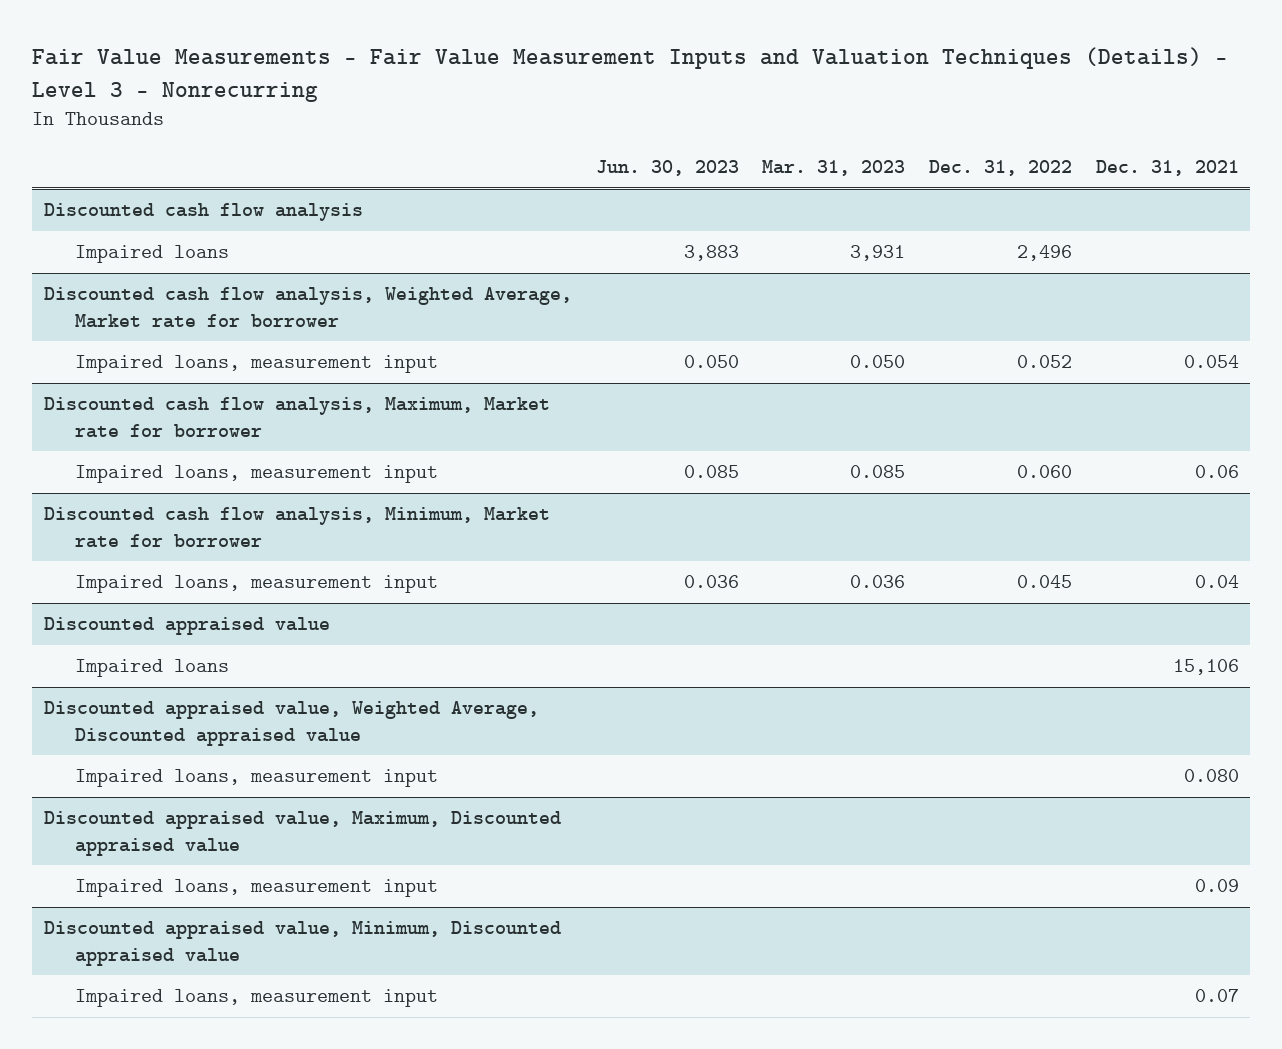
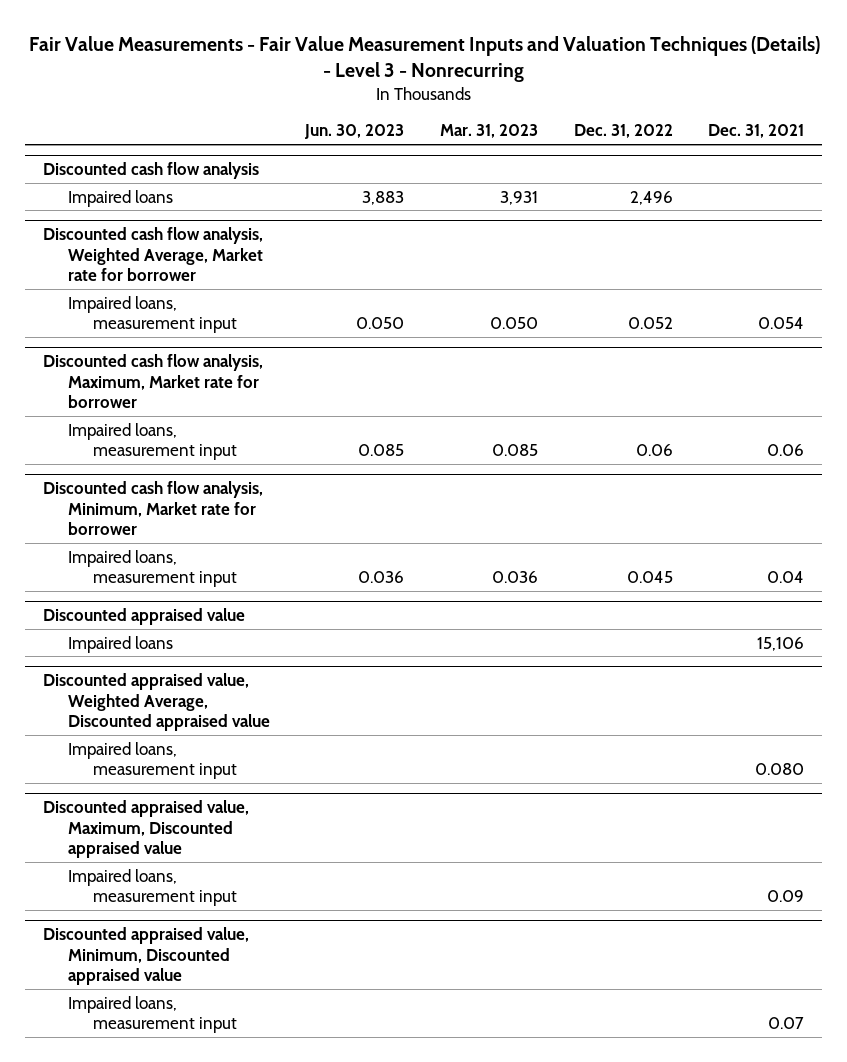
[1016,465,1072,479] 0.060 -> [635,444,673,457] 0.06

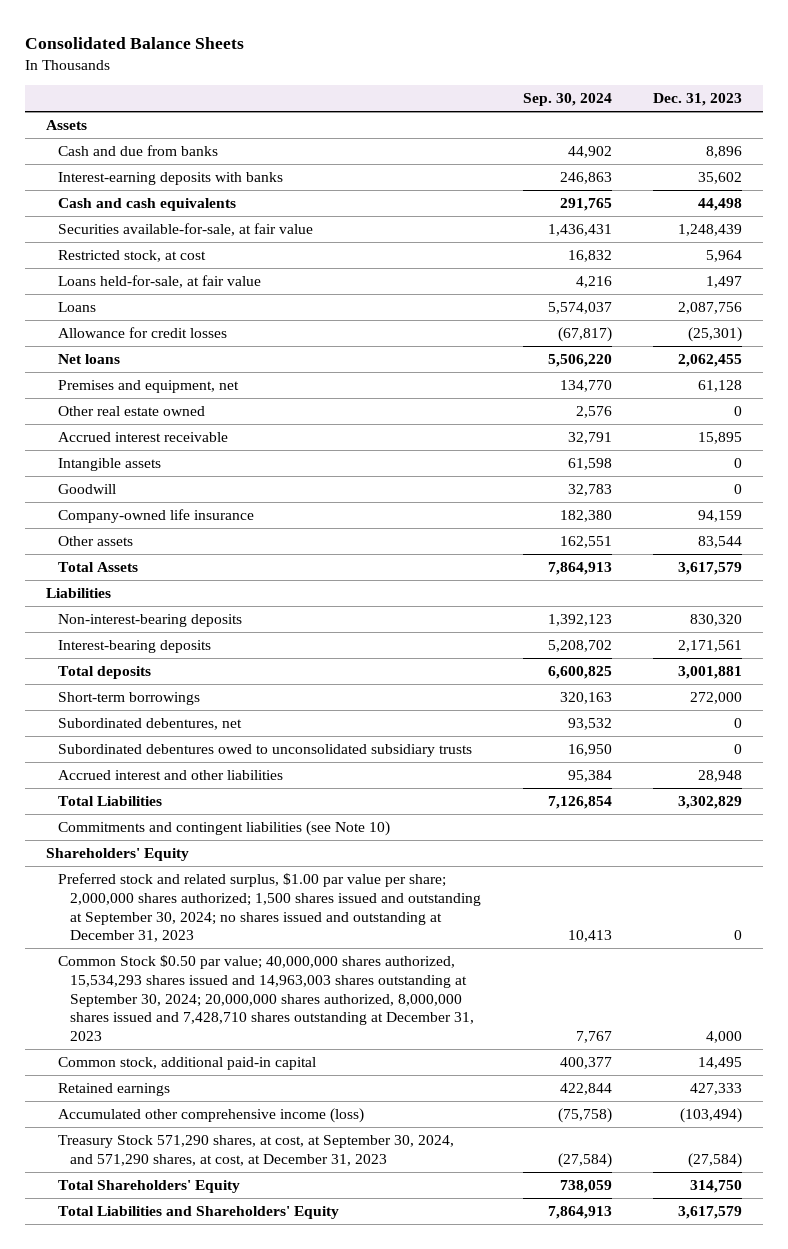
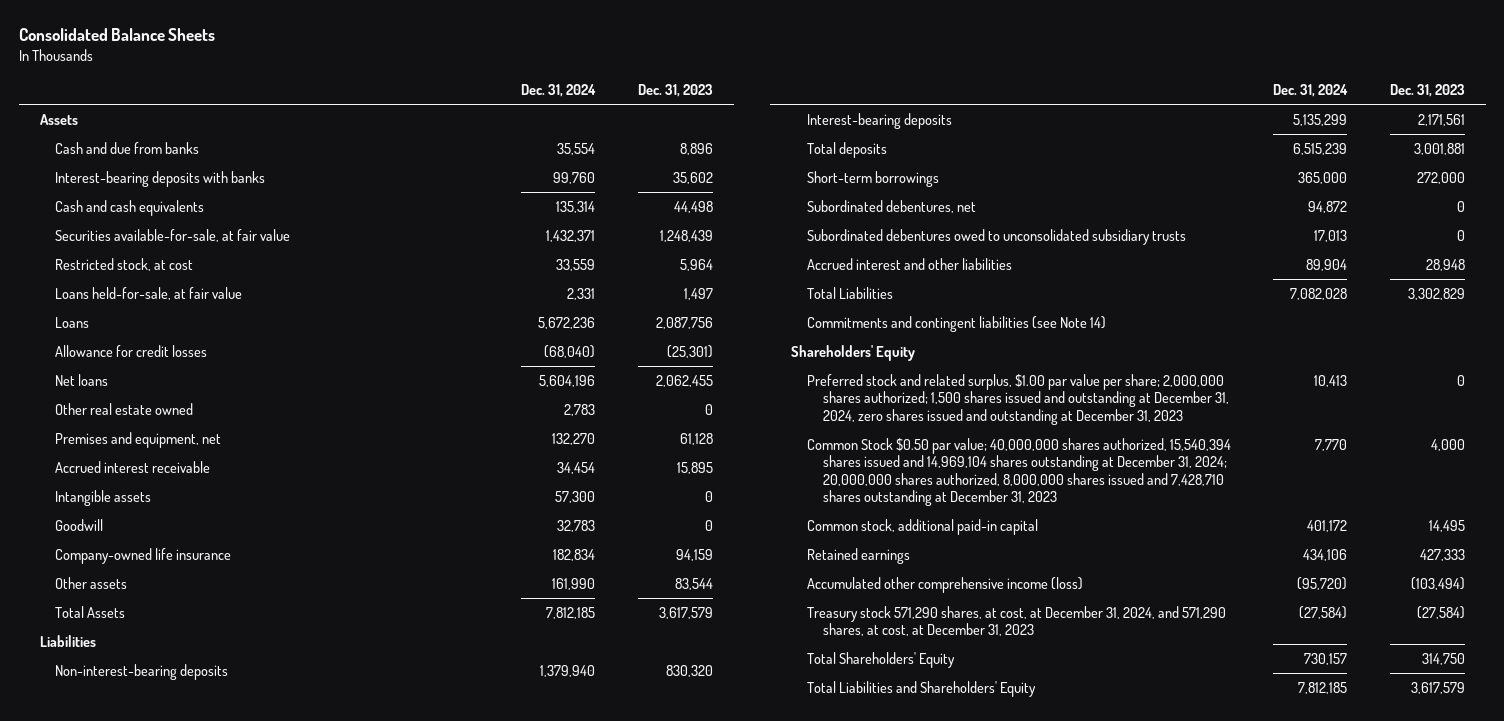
[522,93,612,107] Sep. 30, 2024 -> none
none -> [521,84,597,98] Dec. 31, 2024
[58,171,284,185] Interest-earning deposits with banks -> [55,170,266,187] Interest-bearing deposits with banks
[58,379,240,393] Premises and equipment, net -> [55,431,222,448] Premises and equipment, net
[58,820,391,836] Commitments and contingent liabilities (see Note 10) -> [807,315,1107,332] Commitments and contingent liabilities (see Note 14)
[58,872,482,943] Preferred stock and related surplus, $1.00 par value per share; 2,000,000 shares authorized; 1,500 shares issued and outstanding at September 30, 2024; no shares issued and outstanding at December 31, 2023 -> [807,373,1229,425] Preferred stock and related surplus, $1.00 par value per share; 2,000,000 shares authorized; 1,500 shares issued and outstanding at December 31, 2024, zero shares issued and outstanding at December 31, 2023
[58,954,475,1042] Common Stock $0.50 par value; 40,000,000 shares authorized, 15,534,293 shares issued and 14,963,003 shares outstanding at September 30, 2024; 20,000,000 shares authorized, 8,000,000 shares issued and 7,428,710 shares outstanding at December 31, 2023 -> [807,437,1232,507] Common Stock $0.50 par value; 40,000,000 shares authorized, 15,540,394 shares issued and 14,969,104 shares outstanding at December 31, 2024; 20,000,000 shares authorized, 8,000,000 shares issued and 7,428,710 shares outstanding at December 31, 2023
[58,1134,455,1166] Treasury Stock 571,290 shares, at cost, at September 30, 2024, and 571,290 shares, at cost, at December 31, 2023 -> [807,605,1227,637] Treasury stock 571,290 shares, at cost, at December 31, 2024, and 571,290 shares, at cost, at December 31, 2023

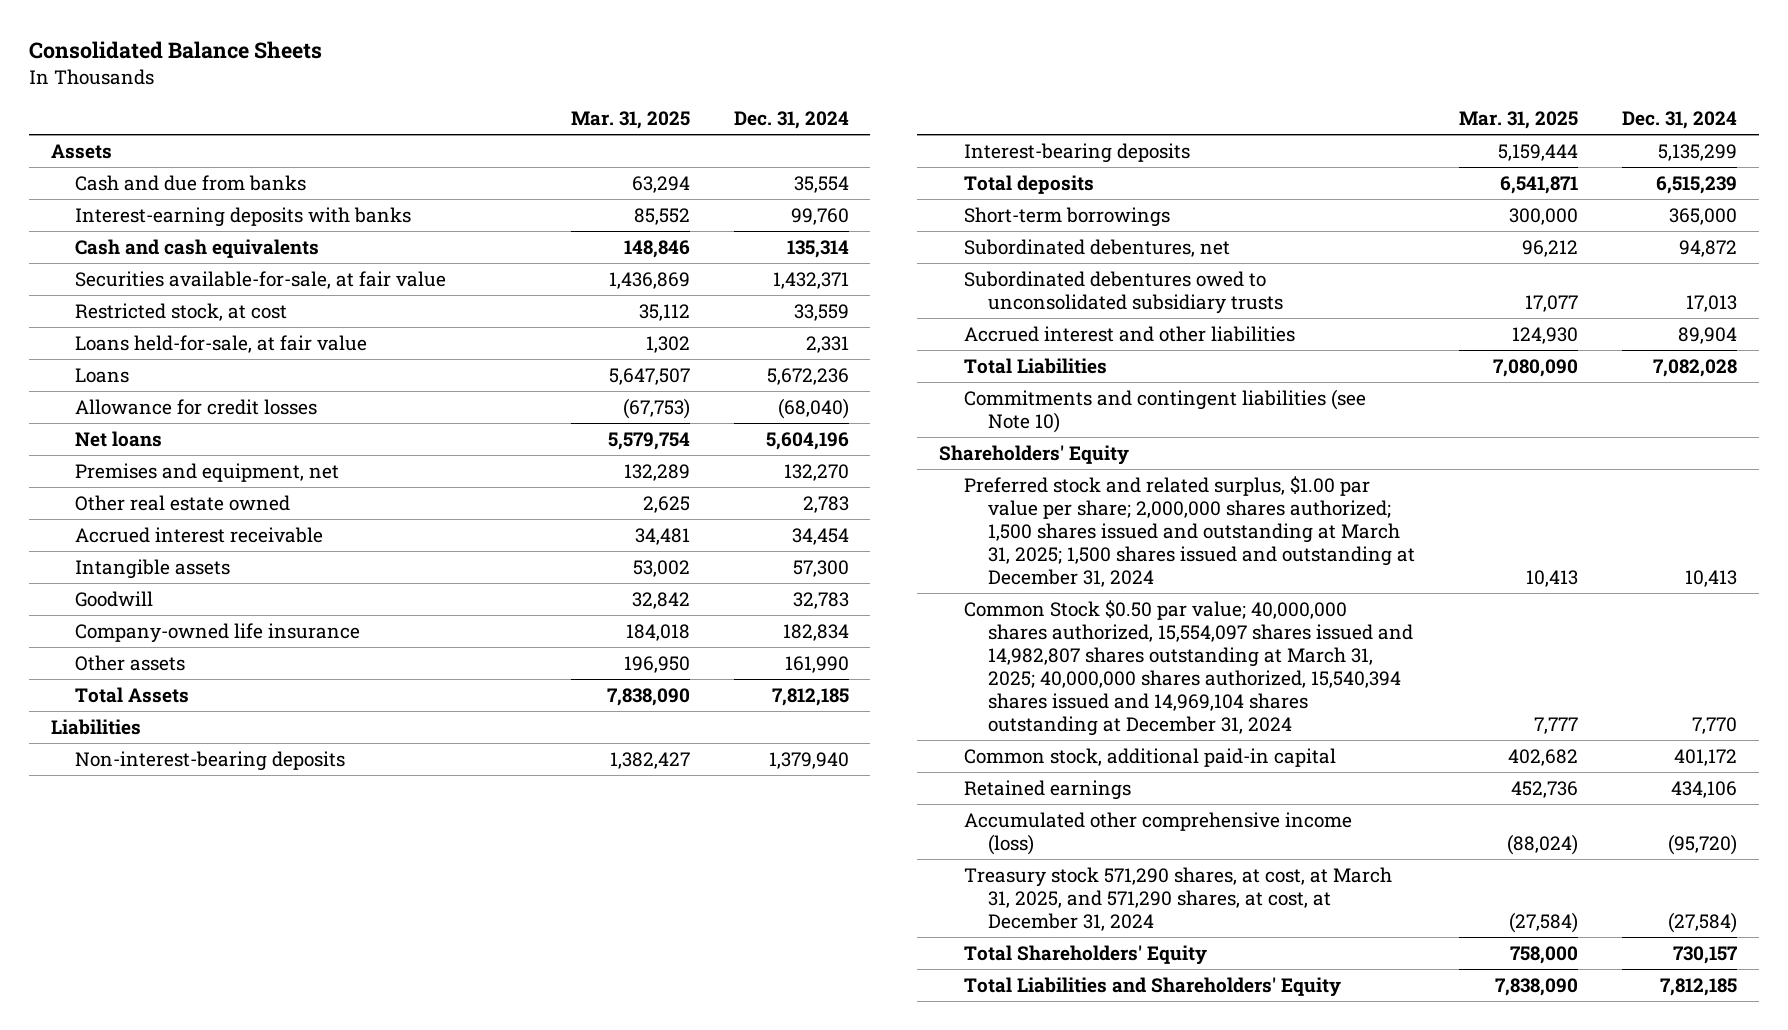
[637,84,713,98] Dec. 31, 2023 -> none
none -> [570,111,690,130] Mar. 31, 2025
[55,170,266,187] Interest-bearing deposits with banks -> [75,206,412,227] Interest-earning deposits with banks
[55,402,194,415] Other real estate owned -> [75,494,291,511] Other real estate owned
[807,315,1107,332] Commitments and contingent liabilities (see Note 14) -> [963,388,1366,433] Commitments and contingent liabilities (see Note 10)
[807,373,1229,425] Preferred stock and related surplus, $1.00 par value per share; 2,000,000 shares authorized; 1,500 shares issued and outstanding at December 31, 2024, zero shares issued and outstanding at December 31, 2023 -> [963,475,1416,587] Preferred stock and related surplus, $1.00 par value per share; 2,000,000 shares authorized; 1,500 shares issued and outstanding at March 31, 2025; 1,500 shares issued and outstanding at December 31, 2024
[807,437,1232,507] Common Stock $0.50 par value; 40,000,000 shares authorized, 15,540,394 shares issued and 14,969,104 shares outstanding at December 31, 2024; 20,000,000 shares authorized, 8,000,000 shares issued and 7,428,710 shares outstanding at December 31, 2023 -> [963,599,1414,736] Common Stock $0.50 par value; 40,000,000 shares authorized, 15,554,097 shares issued and 14,982,807 shares outstanding at March 31, 2025; 40,000,000 shares authorized, 15,540,394 shares issued and 14,969,104 shares outstanding at December 31, 2024
[807,605,1227,637] Treasury stock 571,290 shares, at cost, at December 31, 2024, and 571,290 shares, at cost, at December 31, 2023 -> [963,866,1392,931] Treasury stock 571,290 shares, at cost, at March 31, 2025, and 571,290 shares, at cost, at December 31, 2024

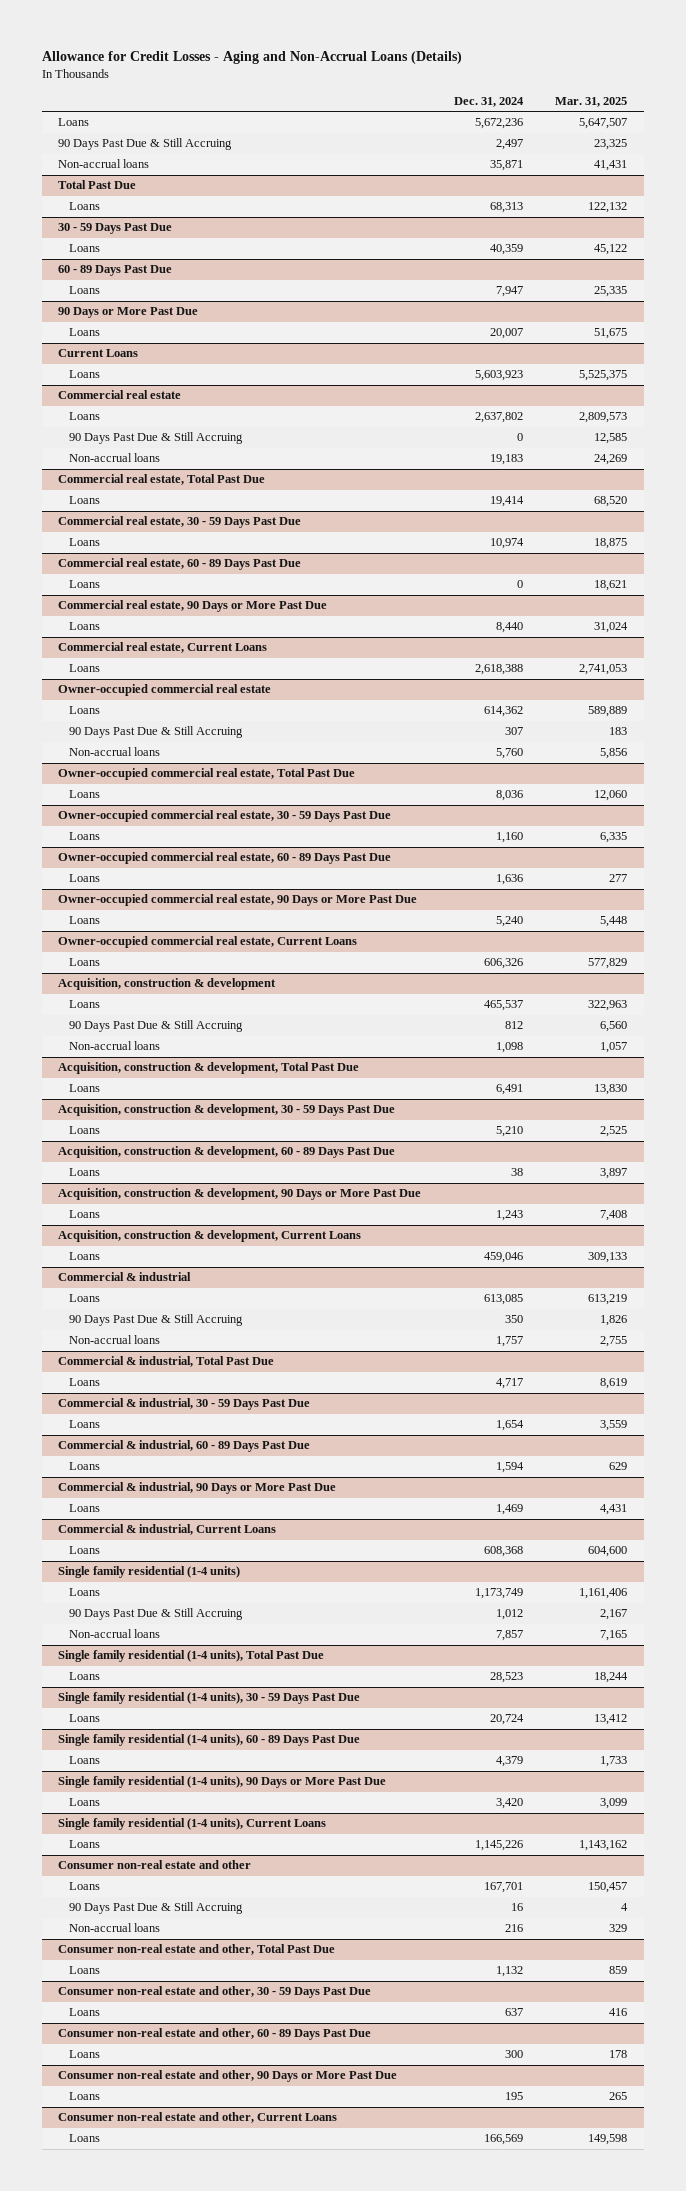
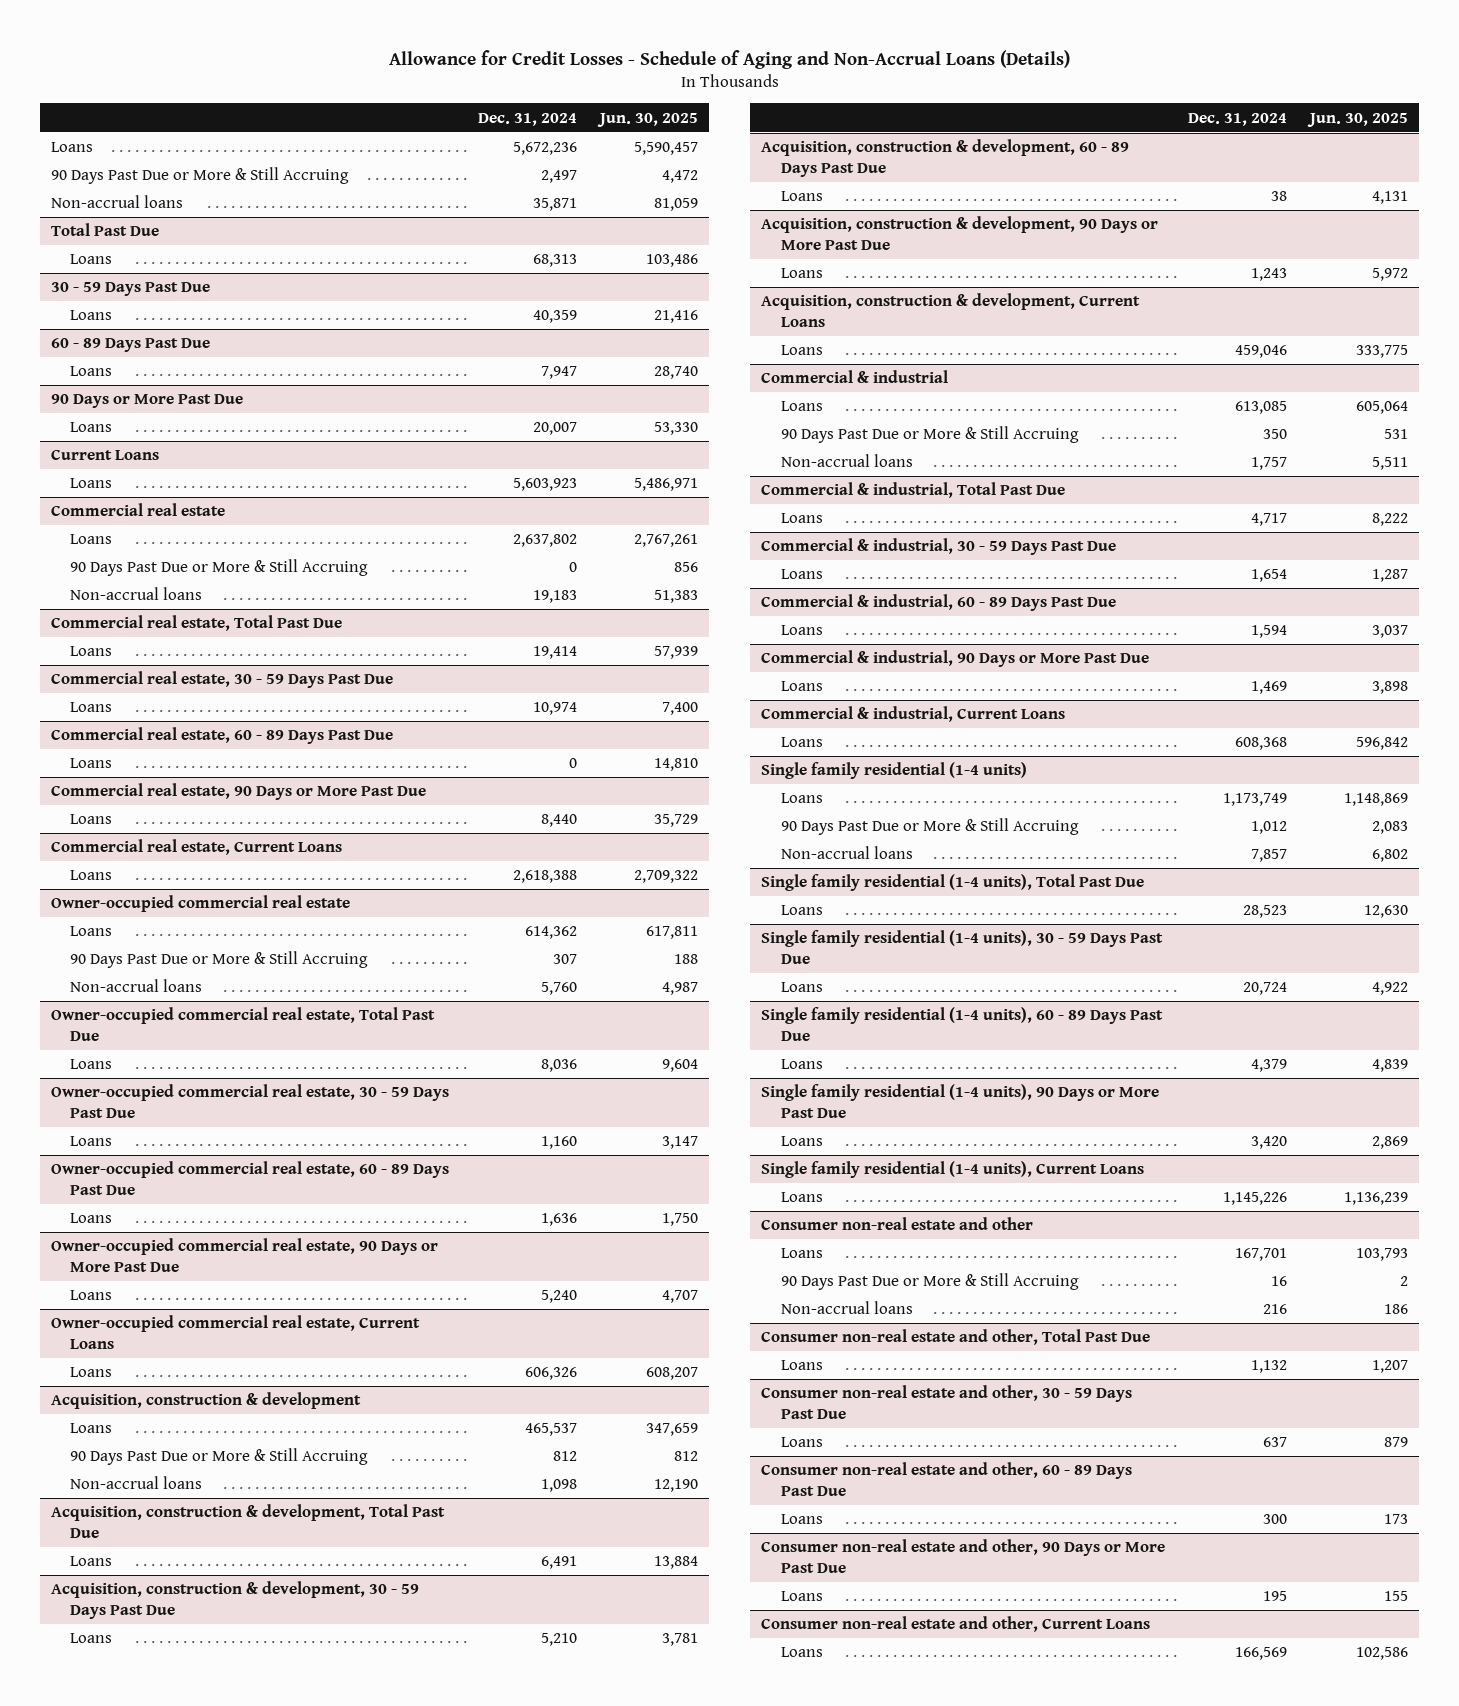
[42,51,463,65] Allowance for Credit Losses - Aging and Non-Accrual Loans (Details) -> [388,50,1070,70] Allowance for Credit Losses - Schedule of Aging and Non-Accrual Loans (Details)
[555,96,628,107] Mar. 31, 2025 -> none
none -> [596,112,698,127] Jun. 30, 2025
[58,138,233,151] 90 Days Past Due & Still Accruing -> [51,167,350,185] 90 Days Past Due or More & Still Accruing
[68,432,243,445] 90 Days Past Due & Still Accruing -> [70,559,369,577] 90 Days Past Due or More & Still Accruing
[68,726,243,739] 90 Days Past Due & Still Accruing -> [70,951,369,969] 90 Days Past Due or More & Still Accruing
[68,1020,243,1033] 90 Days Past Due & Still Accruing -> [70,1448,369,1466] 90 Days Past Due or More & Still Accruing
[68,1314,243,1327] 90 Days Past Due & Still Accruing -> [780,426,1079,444] 90 Days Past Due or More & Still Accruing
[68,1608,243,1621] 90 Days Past Due & Still Accruing -> [780,818,1079,836] 90 Days Past Due or More & Still Accruing
[68,1902,243,1915] 90 Days Past Due & Still Accruing -> [780,1273,1079,1291] 90 Days Past Due or More & Still Accruing

